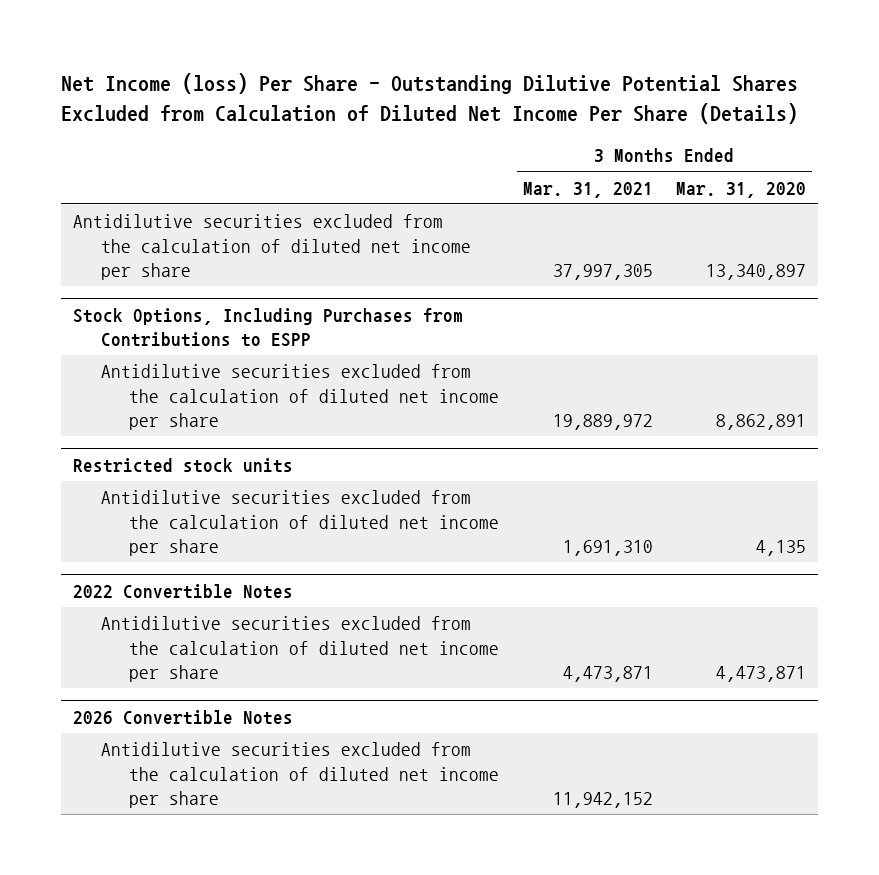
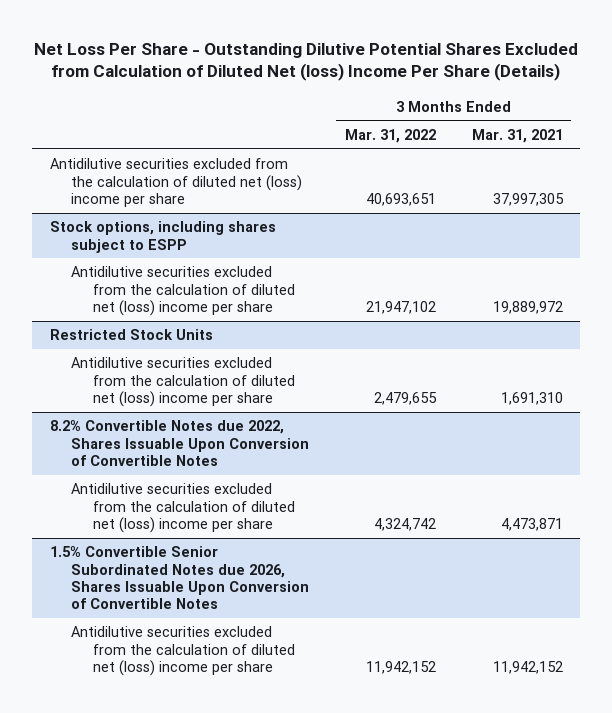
[60,73,798,124] Net Income (loss) Per Share - Outstanding Dilutive Potential Shares Excluded from Calculation of Diluted Net Income Per Share (Details) -> [34,42,579,82] Net Loss Per Share - Outstanding Dilutive Potential Shares Excluded from Calculation of Diluted Net (loss) Income Per Share (Details)
[676,181,807,198] Mar. 31, 2020 -> none
none -> [344,128,436,143] Mar. 31, 2022
[72,583,293,599] 2022 Convertible Notes -> none
[72,709,293,725] 2026 Convertible Notes -> none
[72,214,471,281] Antidilutive securities excluded from the calculation of diluted net income per share -> [49,158,303,207] Antidilutive securities excluded from the calculation of diluted net (loss) income per share
[72,307,463,347] Stock Options, Including Purchases from Contributions to ESPP -> [49,221,276,253] Stock options, including shares subject to ESPP
[100,364,499,431] Antidilutive securities excluded from the calculation of diluted net income per share -> [71,266,295,316] Antidilutive securities excluded from the calculation of diluted net (loss) income per share
[72,457,293,473] Restricted stock units -> [49,329,213,341] Restricted Stock Units
[100,490,499,557] Antidilutive securities excluded from the calculation of diluted net income per share -> [71,357,295,407] Antidilutive securities excluded from the calculation of diluted net (loss) income per share
none -> [49,420,310,466] 8.2% Convertible Notes due 2022, Shares Issuable Upon Conversion of Convertible Notes
[100,616,499,683] Antidilutive securities excluded from the calculation of diluted net income per share -> [71,483,295,533] Antidilutive securities excluded from the calculation of diluted net (loss) income per share
none -> [49,546,310,609] 1.5% Convertible Senior Subordinated Notes due 2026, Shares Issuable Upon Conversion of Convertible Notes
[100,742,499,809] Antidilutive securities excluded from the calculation of diluted net income per share -> [71,626,295,676] Antidilutive securities excluded from the calculation of diluted net (loss) income per share

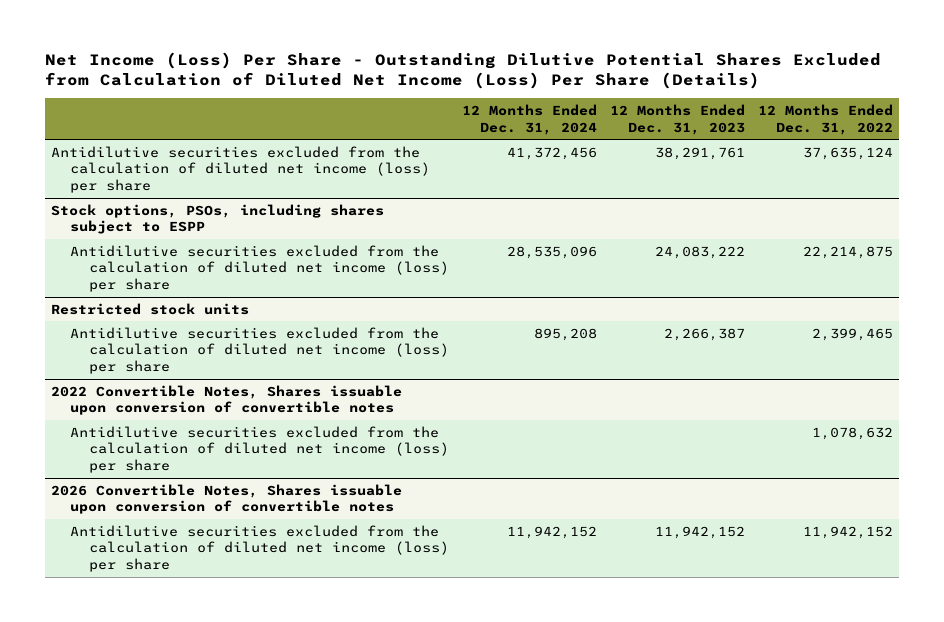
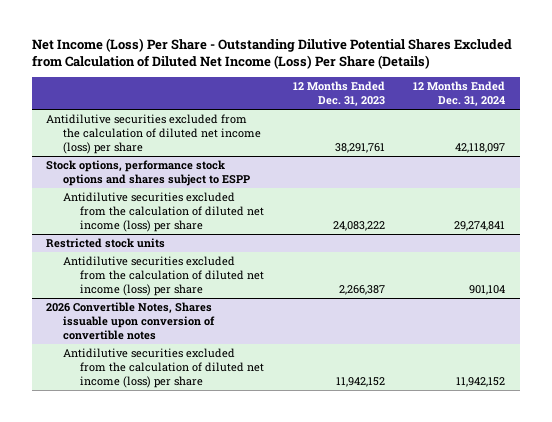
[757,103,893,135] 12 Months Ended Dec. 31, 2022 -> none
[506,146,597,160] 41,372,456 -> [455,143,506,154] 42,118,097
[51,203,385,235] Stock options, PSOs, including shares subject to ESPP -> [46,159,251,187] Stock options, performance stock options and shares subject to ESPP
[506,245,597,259] 28,535,096 -> [454,221,506,232] 29,274,841
[51,384,403,416] 2022 Convertible Notes, Shares issuable upon conversion of convertible notes -> none
[70,425,449,474] Antidilutive securities excluded from the calculation of diluted net income (loss) per share -> none
[533,327,597,341] 895,208 -> [469,285,506,296] 901,104

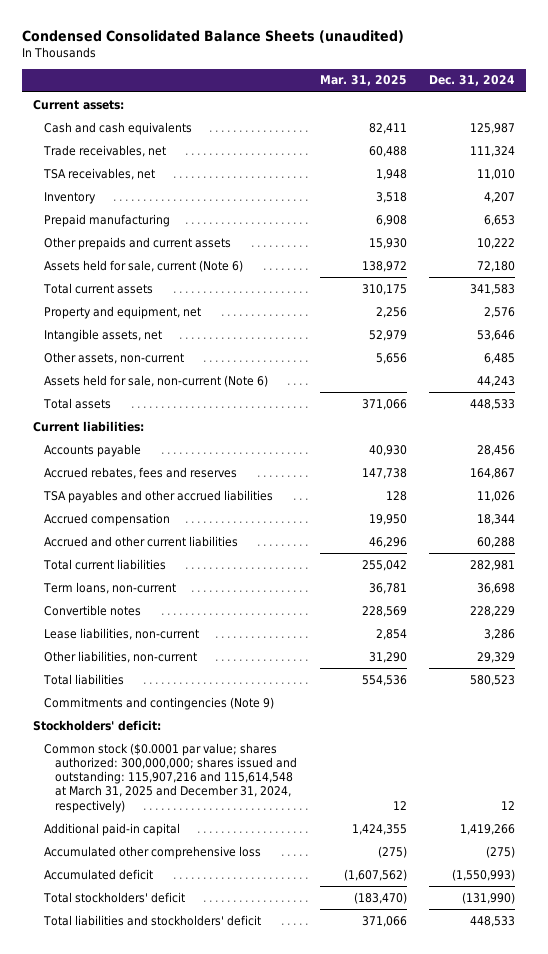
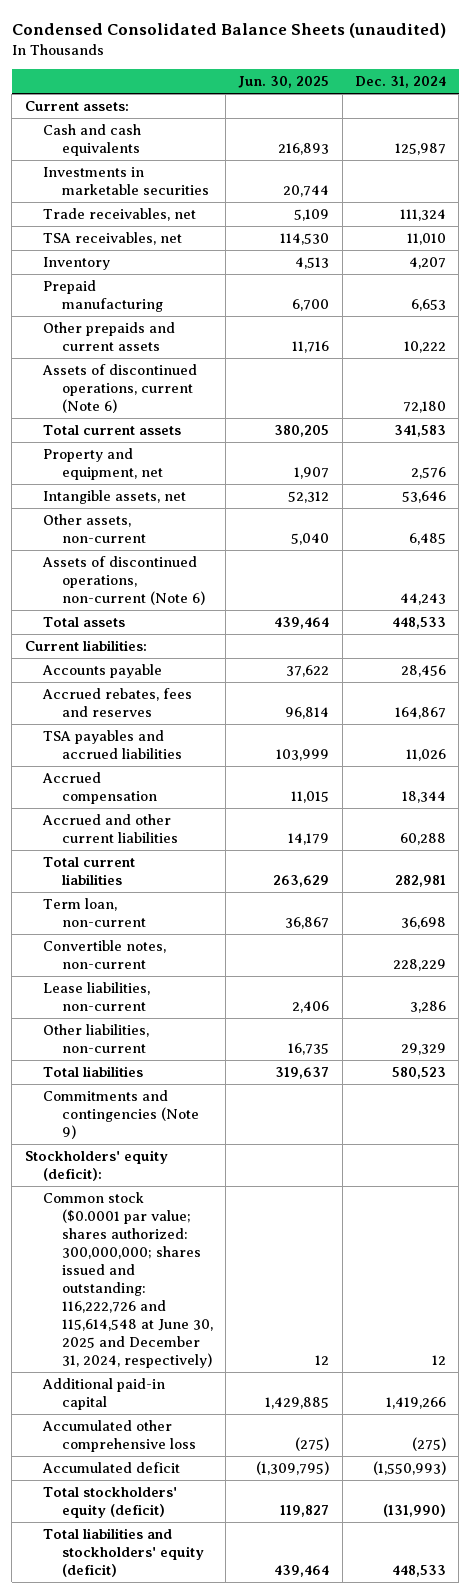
[319,75,407,87] Mar. 31, 2025 -> none
none -> [238,76,330,89] Jun. 30, 2025
none -> [43,167,209,195] Investments in marketable securities
[44,259,244,272] Assets held for sale, current (Note 6) -> [42,364,198,413] Assets of discontinued operations, current (Note 6)
[44,374,269,387] Assets held for sale, non-current (Note 6) -> [42,556,205,605] Assets of discontinued operations, non-current (Note 6)
[43,489,274,503] TSA payables and other accrued liabilities -> [43,730,182,759] TSA payables and accrued liabilities
[43,581,177,594] Term loans, non-current -> [43,898,146,927] Term loan, non-current
[44,604,142,616] Convertible notes -> [43,940,167,969] Convertible notes, non-current
[33,719,162,731] Stockholders' deficit: -> [24,1150,168,1181] Stockholders' equity (deficit):
[44,742,298,813] Common stock ($0.0001 par value; shares authorized: 300,000,000; shares issued and outstanding: 115,907,216 and 115,614,548 at March 31, 2025 and December 31, 2024, respectively) -> [43,1192,213,1368] Common stock ($0.0001 par value; shares authorized: 300,000,000; shares issued and outstanding: 116,222,726 and 115,614,548 at June 30, 2025 and December 31, 2024, respectively)
[43,891,186,903] Total stockholders' deficit -> [43,1487,178,1518] Total stockholders' equity (deficit)
[43,914,262,926] Total liabilities and stockholders' deficit -> [43,1528,204,1577] Total liabilities and stockholders' equity (deficit)

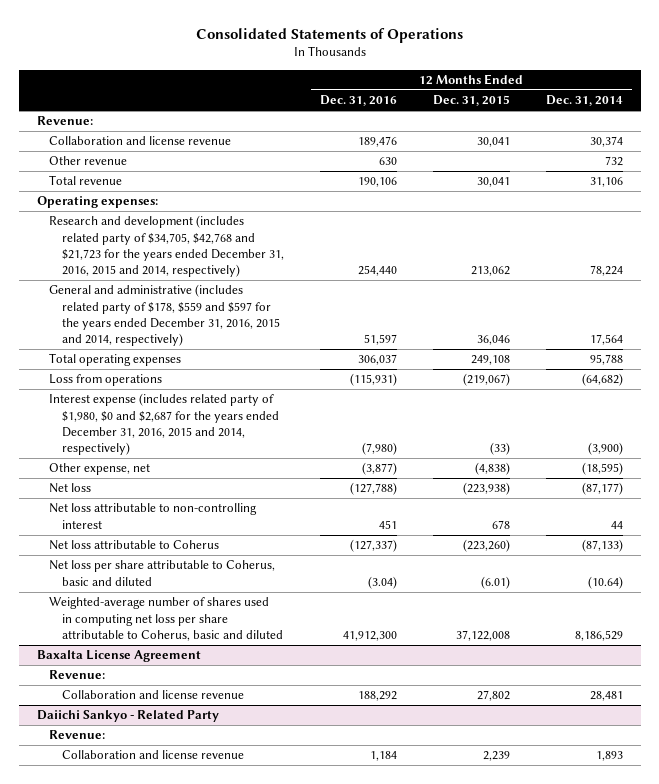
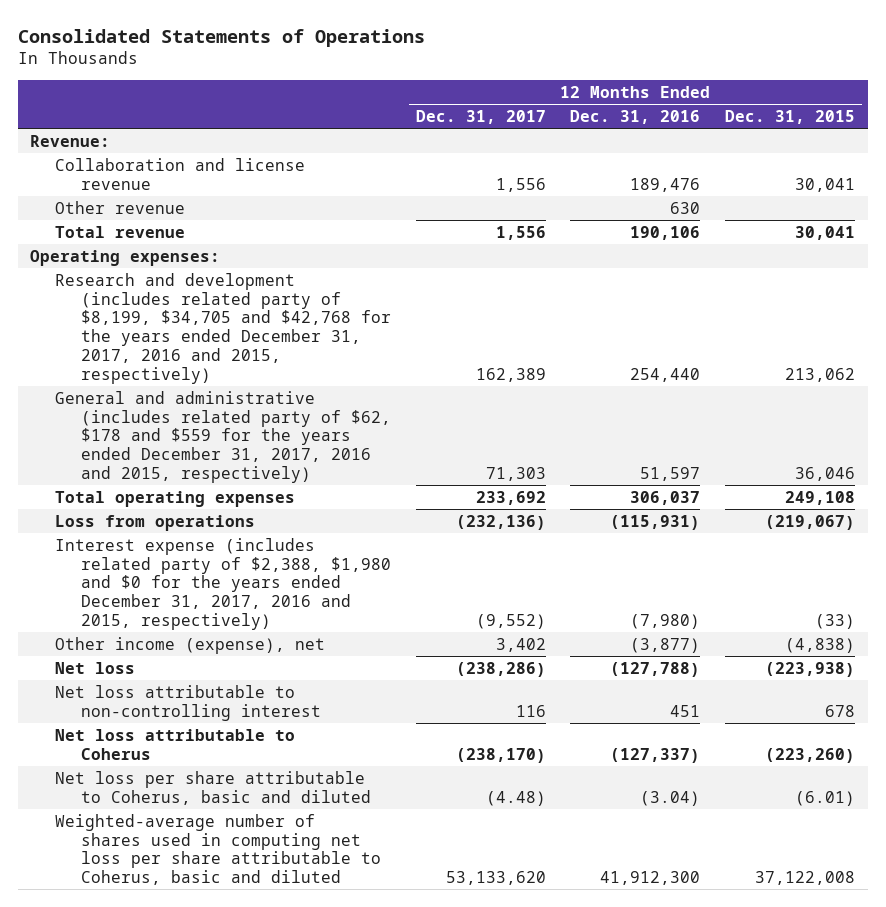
[545,95,623,107] Dec. 31, 2014 -> none
none -> [415,110,546,125] Dec. 31, 2017
[49,215,284,277] Research and development (includes related party of $34,705, $42,768 and $21,723 for the years ended December 31, 2016, 2015 and 2014, respectively) -> [55,272,391,384] Research and development (includes related party of $8,199, $34,705 and $42,768 for the years ended December 31, 2017, 2016 and 2015, respectively)
[49,284,280,346] General and administrative (includes related party of $178, $559 and $597 for the years ended December 31, 2016, 2015 and 2014, respectively) -> [55,390,391,483] General and administrative (includes related party of $62, $178 and $559 for the years ended December 31, 2017, 2016 and 2015, respectively)
[49,393,279,455] Interest expense (includes related party of $1,980, $0 and $2,687 for the years ended December 31, 2016, 2015 and 2014, respectively) -> [55,537,391,630] Interest expense (includes related party of $2,388, $1,980 and $0 for the years ended December 31, 2017, 2016 and 2015, respectively)
[49,463,151,476] Other expense, net -> [55,636,326,654] Other income (expense), net
[36,650,201,663] Baxalta License Agreement -> none
[49,670,106,680] Revenue: -> none
[61,690,244,700] Collaboration and license revenue -> none
[36,710,219,723] Daiichi Sankyo - Related Party -> none
[49,730,106,740] Revenue: -> none
[61,750,244,760] Collaboration and license revenue -> none

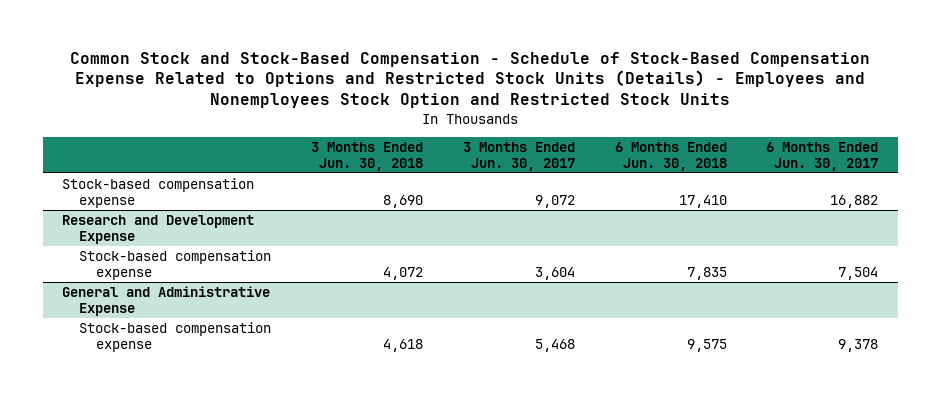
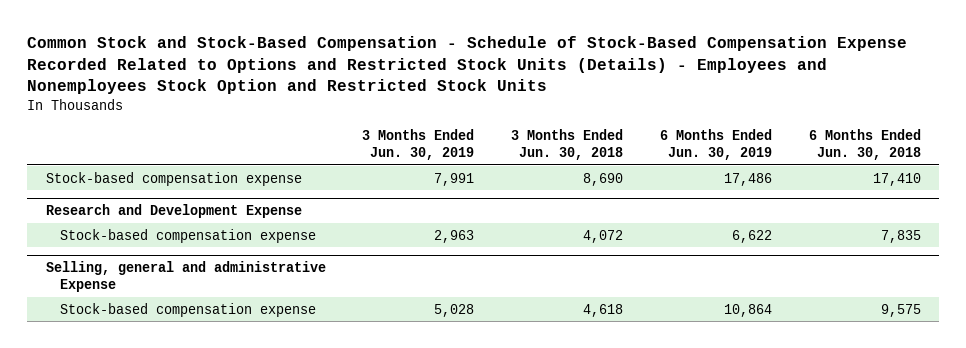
[70,51,871,109] Common Stock and Stock-Based Compensation - Schedule of Stock-Based Compensation Expense Related to Options and Restricted Stock Units (Details) - Employees and Nonemployees Stock Option and Restricted Stock Units -> [27,36,908,95] Common Stock and Stock-Based Compensation - Schedule of Stock-Based Compensation Expense Recorded Related to Options and Restricted Stock Units (Details) - Employees and Nonemployees Stock Option and Restricted Stock Units
[462,141,575,171] 3 Months Ended Jun. 30, 2017 -> none
[766,141,879,171] 6 Months Ended Jun. 30, 2017 -> none
none -> [362,129,475,160] 3 Months Ended Jun. 30, 2019
none -> [659,129,772,160] 6 Months Ended Jun. 30, 2019
[62,285,271,316] General and Administrative Expense -> [45,261,326,293] Selling, general and administrative Expense

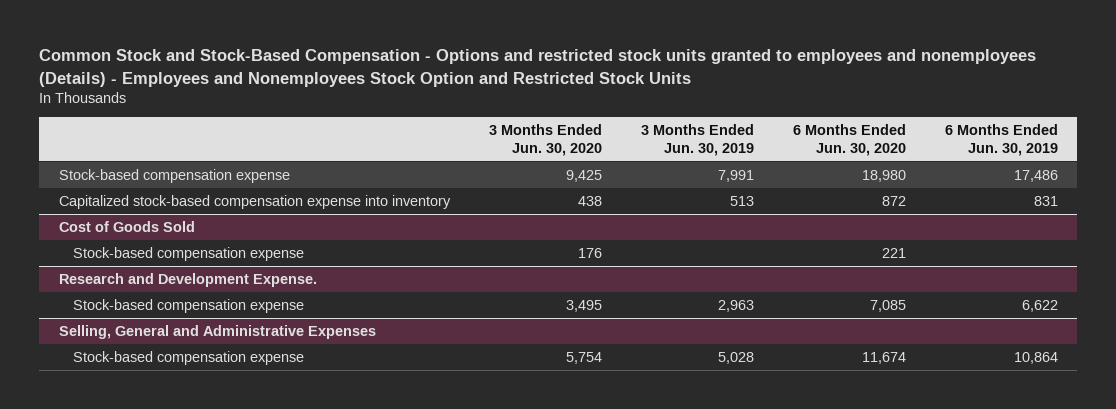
[27,36,908,95] Common Stock and Stock-Based Compensation - Schedule of Stock-Based Compensation Expense Recorded Related to Options and Restricted Stock Units (Details) - Employees and Nonemployees Stock Option and Restricted Stock Units -> [39,49,1037,87] Common Stock and Stock-Based Compensation - Options and restricted stock units granted to employees and nonemployees (Details) - Employees and Nonemployees Stock Option and Restricted Stock Units
[511,129,624,160] 3 Months Ended Jun. 30, 2018 -> none
[808,129,921,160] 6 Months Ended Jun. 30, 2018 -> none
none -> [488,123,602,157] 3 Months Ended Jun. 30, 2020
none -> [792,123,906,157] 6 Months Ended Jun. 30, 2020
none -> [58,194,451,209] Capitalized stock-based compensation expense into inventory
[45,204,302,219] Research and Development Expense -> [58,220,195,232] Cost of Goods Sold
none -> [72,246,304,261] Stock-based compensation expense
none -> [58,272,317,287] Research and Development Expense.
[45,261,326,293] Selling, general and administrative Expense -> [58,324,376,339] Selling, General and Administrative Expenses

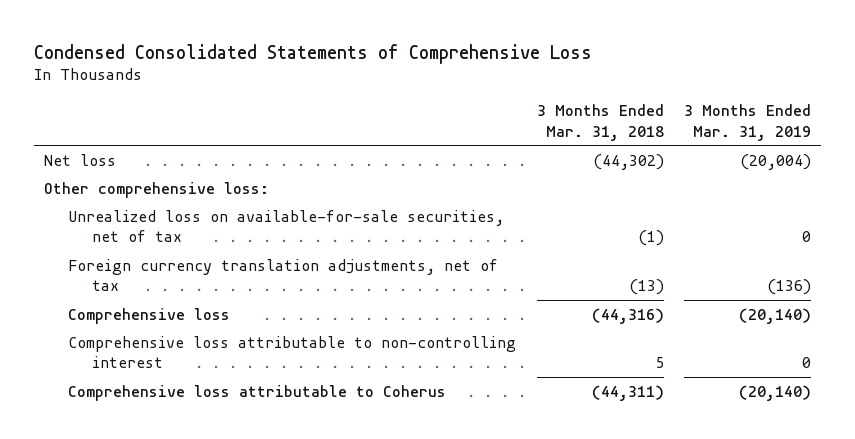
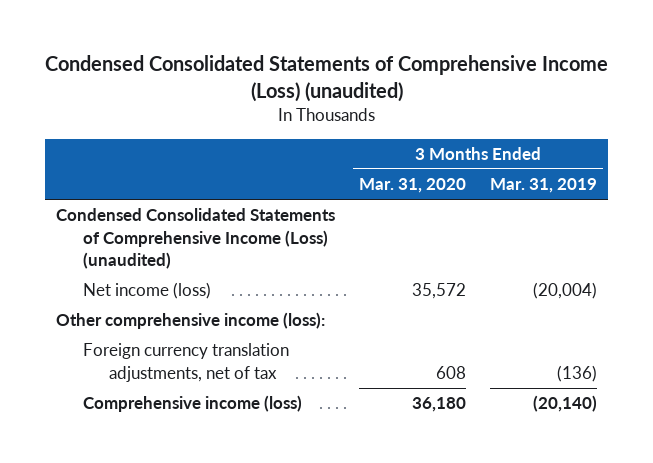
[33,43,592,64] Condensed Consolidated Statements of Comprehensive Loss -> [44,55,608,103] Condensed Consolidated Statements of Comprehensive Income (Loss) (unaudited)
[536,103,664,141] 3 Months Ended Mar. 31, 2018 -> none
none -> [359,178,467,194] Mar. 31, 2020
[68,209,505,243] Unrealized loss on available-for-sale securities, net of tax -> none
none -> [56,208,336,269] Condensed Consolidated Statements of Comprehensive Income (Loss) (unaudited)
[43,153,116,166] Net loss -> [82,282,211,300] Net income (loss)
[43,181,269,198] Other comprehensive loss: -> [56,312,326,330] Other comprehensive income (loss):
[68,335,517,369] Comprehensive loss attributable to non-controlling interest -> none
[68,384,447,401] Comprehensive loss attributable to Coherus -> none
[68,307,231,324] Comprehensive loss -> [82,395,302,413] Comprehensive income (loss)

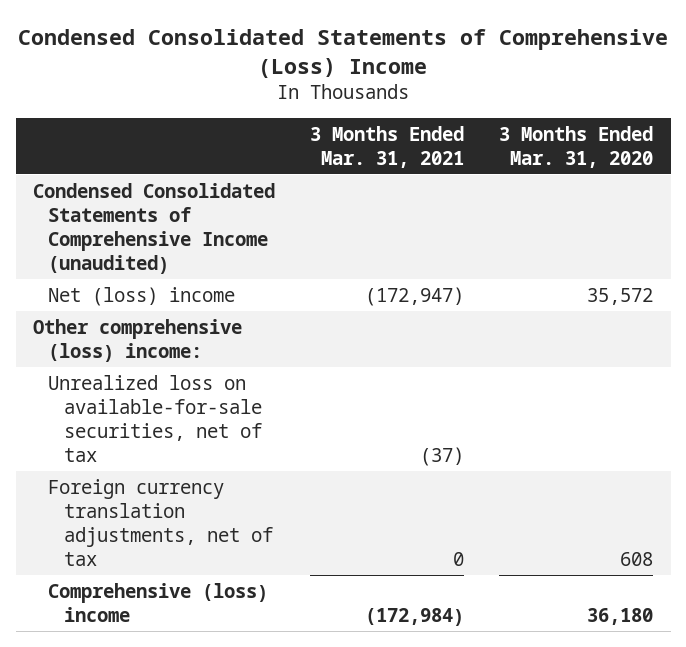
[44,55,608,103] Condensed Consolidated Statements of Comprehensive Income (Loss) (unaudited) -> [18,28,669,78] Condensed Consolidated Statements of Comprehensive (Loss) Income
[489,178,597,194] Mar. 31, 2019 -> none
none -> [310,125,465,168] 3 Months Ended Mar. 31, 2021
[56,208,336,269] Condensed Consolidated Statements of Comprehensive Income (Loss) (unaudited) -> [33,182,276,274] Condensed Consolidated Statements of Comprehensive Income (unaudited)
[82,282,211,300] Net income (loss) -> [48,286,236,306] Net (loss) income
[56,312,326,330] Other comprehensive income (loss): -> [33,318,243,362] Other comprehensive (loss) income:
none -> [48,374,262,462] Unrealized loss on available-for-sale securities, net of tax
[82,395,302,413] Comprehensive income (loss) -> [48,582,269,622] Comprehensive (loss) income

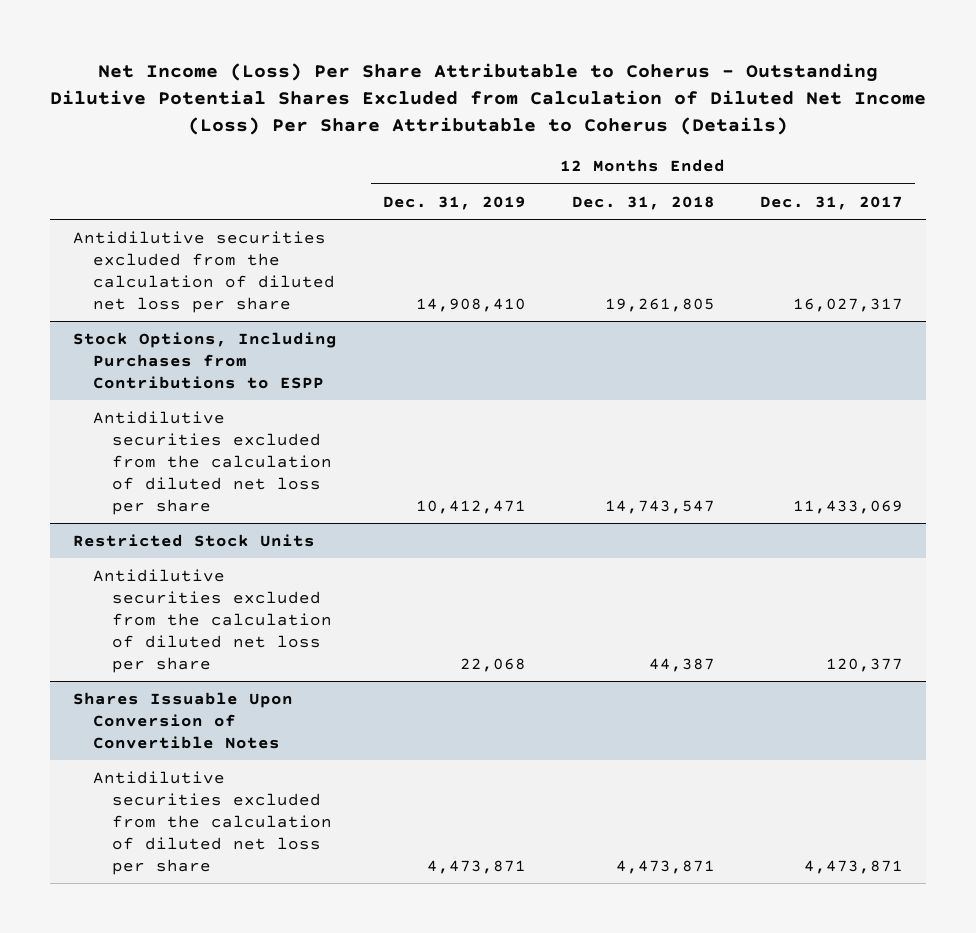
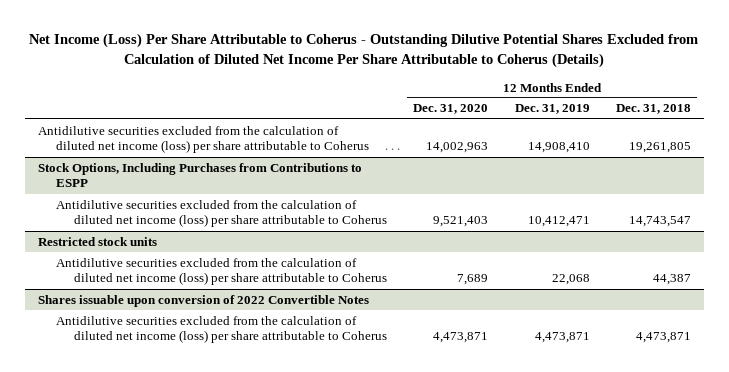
[50,63,927,135] Net Income (Loss) Per Share Attributable to Coherus - Outstanding Dilutive Potential Shares Excluded from Calculation of Diluted Net Income (Loss) Per Share Attributable to Coherus (Details) -> [29,33,699,69] Net Income (Loss) Per Share Attributable to Coherus - Outstanding Dilutive Potential Shares Excluded from Calculation of Diluted Net Income Per Share Attributable to Coherus (Details)
[760,195,904,210] Dec. 31, 2017 -> none
none -> [413,104,489,115] Dec. 31, 2020
[72,230,335,313] Antidilutive securities excluded from the calculation of diluted net loss per share -> [37,125,369,154] Antidilutive securities excluded from the calculation of diluted net income (loss) per share attributable to Coherus
[92,410,333,515] Antidilutive securities excluded from the calculation of diluted net loss per share -> [55,199,387,228] Antidilutive securities excluded from the calculation of diluted net income (loss) per share attributable to Coherus
[72,533,315,547] Restricted Stock Units -> [37,236,157,246] Restricted stock units
[92,568,333,673] Antidilutive securities excluded from the calculation of diluted net loss per share -> [55,257,387,286] Antidilutive securities excluded from the calculation of diluted net income (loss) per share attributable to Coherus
[72,691,293,749] Shares Issuable Upon Conversion of Convertible Notes -> [37,294,369,307] Shares issuable upon conversion of 2022 Convertible Notes
[92,770,333,875] Antidilutive securities excluded from the calculation of diluted net loss per share -> [55,315,387,344] Antidilutive securities excluded from the calculation of diluted net income (loss) per share attributable to Coherus

